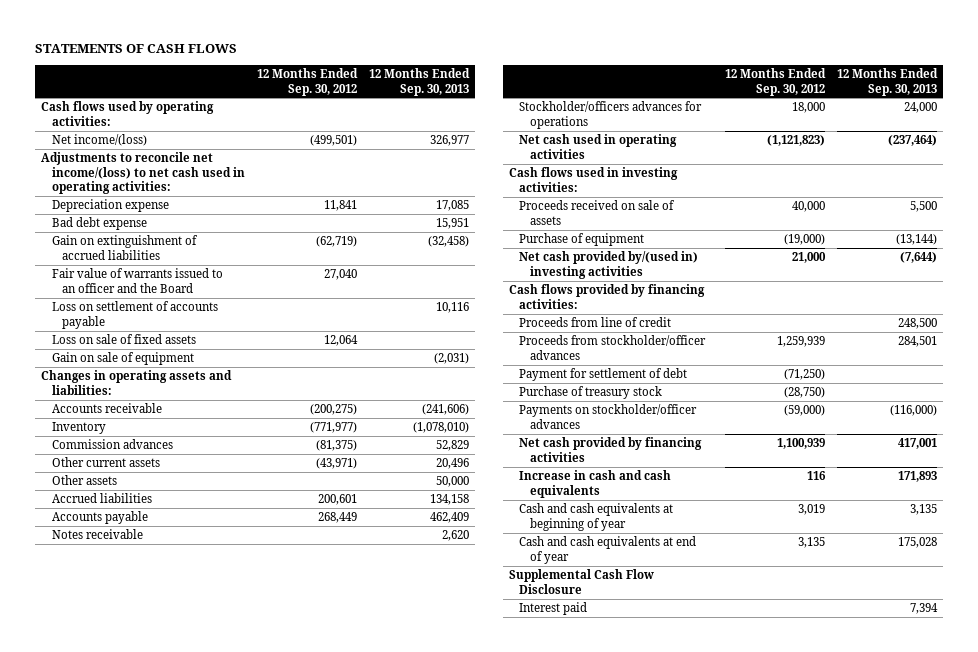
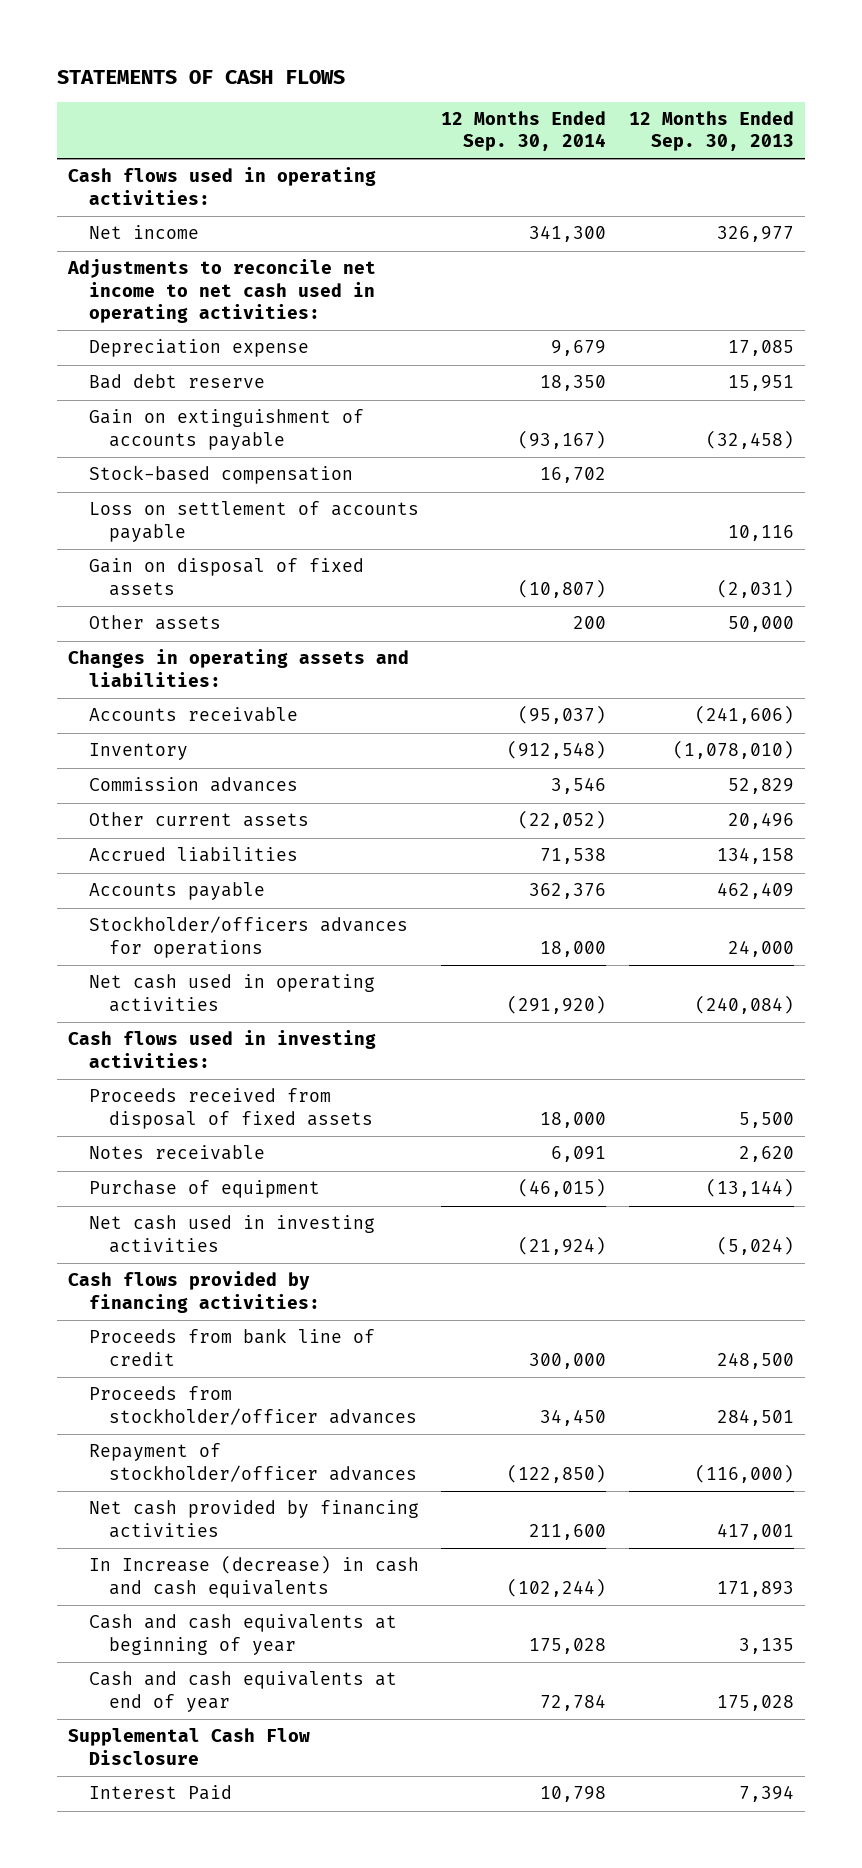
[256,67,358,96] 12 Months Ended Sep. 30, 2012 -> none
none -> [441,110,607,152] 12 Months Ended Sep. 30, 2014
[41,101,215,126] Cash flows used by operating activities: -> [68,167,377,205] Cash flows used in operating activities:
[51,134,147,147] Net income/(loss) -> [88,225,199,240] Net income
[41,152,245,195] Adjustments to reconcile net income/(loss) to net cash used in operating activities: -> [67,259,377,323] Adjustments to reconcile net income to net cash used in operating activities:
[51,217,147,231] Bad debt expense -> [88,374,265,390] Bad debt reserve
[51,235,198,260] Gain on extinguishment of accrued liabilities -> [88,409,364,450] Gain on extinguishment of accounts payable
[51,268,223,293] Fair value of warrants issued to an officer and the Board -> [88,465,353,485] Stock-based compensation
[51,334,196,345] Loss on sale of fixed assets -> none
[51,352,194,366] Gain on sale of equipment -> [88,558,364,596] Gain on disposal of fixed assets
[51,475,117,486] Other assets -> [88,615,221,631] Other assets
[887,135,937,147] (237,464) -> [694,994,794,1014] (240,084)
[519,200,676,225] Proceeds received on sale of assets -> [88,1088,373,1129] Proceeds received from disposal of fixed assets
[51,529,143,540] Notes receivable -> [88,1145,265,1161] Notes receivable
[519,251,699,279] Net cash provided by/(used in) investing activities -> [88,1215,375,1253] Net cash used in investing activities
[899,252,937,264] (7,644) -> [716,1235,794,1255] (5,024)
[519,317,672,328] Proceeds from line of credit -> [88,1328,375,1366] Proceeds from bank line of credit
[519,368,688,382] Payment for settlement of debt -> none
[519,386,663,400] Purchase of treasury stock -> none
[519,404,698,429] Payments on stockholder/officer advances -> [88,1443,417,1482] Repayment of stockholder/officer advances
[519,470,672,498] Increase in cash and cash equivalents -> [88,1555,419,1598] In Increase (decrease) in cash and cash equivalents
[519,602,588,616] Interest paid -> [88,1785,232,1801] Interest Paid

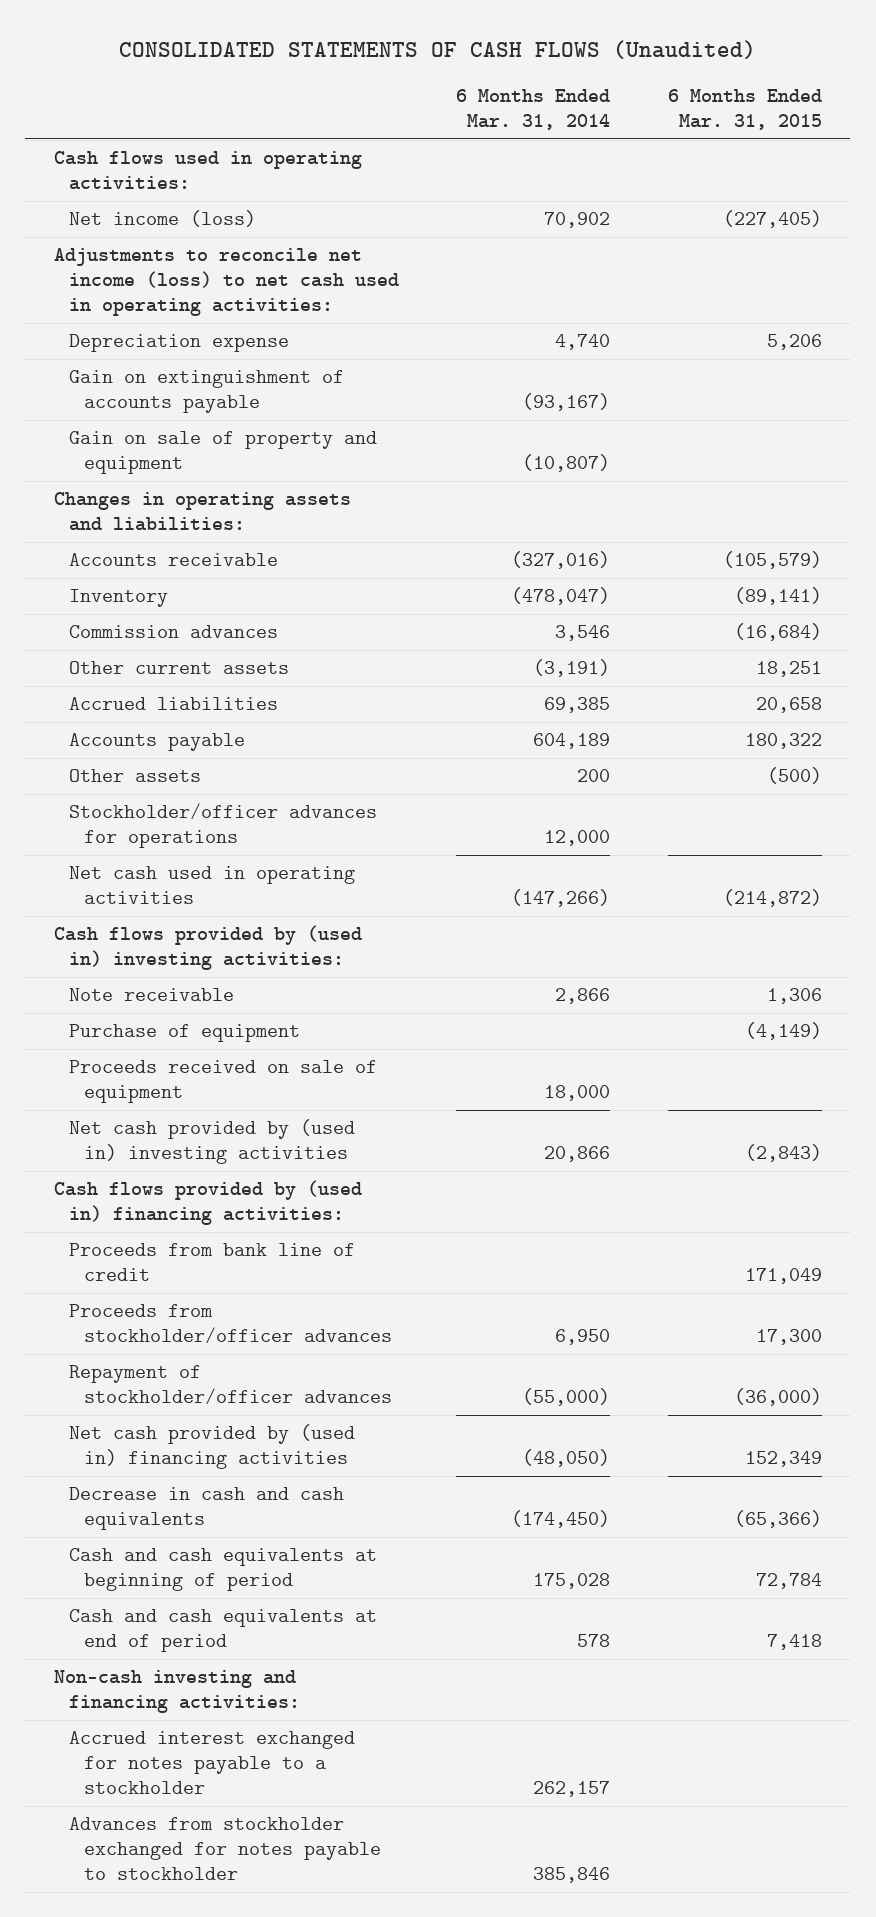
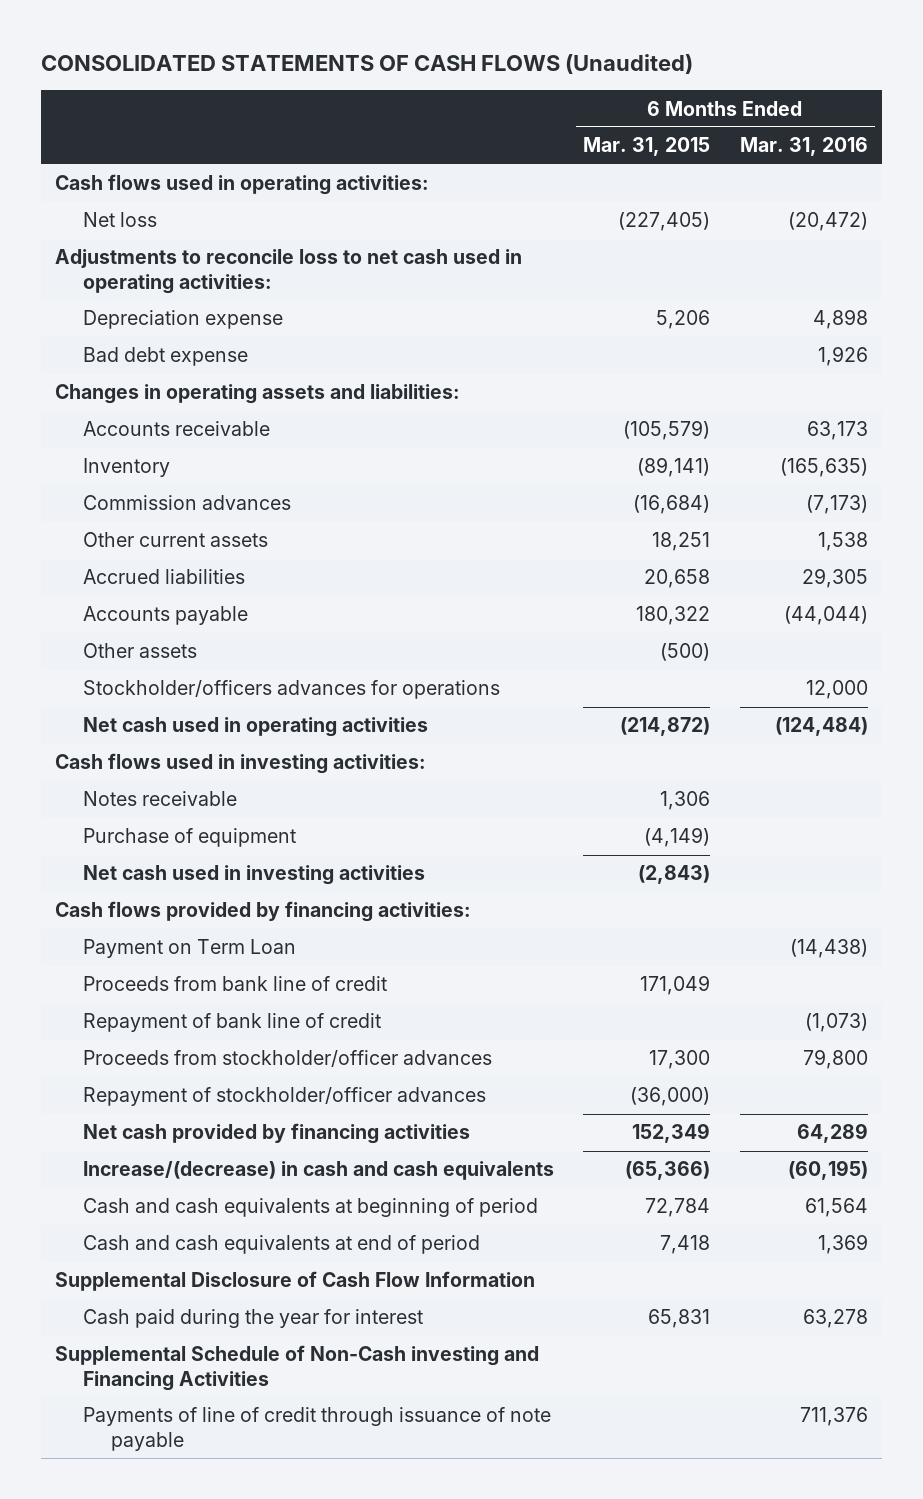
[456,88,611,130] 6 Months Ended Mar. 31, 2014 -> none
none -> [739,137,868,157] Mar. 31, 2016
[68,210,256,228] Net income (loss) -> [83,212,158,228] Net loss
[53,248,399,317] Adjustments to reconcile net income (loss) to net cash used in operating activities: -> [55,249,523,294] Adjustments to reconcile loss to net cash used in operating activities:
[68,370,344,414] Gain on extinguishment of accounts payable -> none
[68,431,377,475] Gain on sale of property and equipment -> none
none -> [83,347,249,367] Bad debt expense
[68,803,377,849] Stockholder/officer advances for operations -> [83,680,501,700] Stockholder/officers advances for operations
[53,925,362,971] Cash flows provided by (used in) investing activities: -> [55,753,427,775] Cash flows used in investing activities:
[68,988,234,1002] Note receivable -> [83,791,238,807] Notes receivable
[68,1060,377,1104] Proceeds received on sale of equipment -> none
[68,1119,355,1165] Net cash provided by (used in) investing activities -> [83,865,426,886] Net cash used in investing activities
[53,1180,362,1226] Cash flows provided by (used in) financing activities: -> [55,901,472,923] Cash flows provided by financing activities:
none -> [83,939,297,959] Payment on Term Loan
none -> [83,1013,382,1033] Repayment of bank line of credit
[68,1424,355,1470] Net cash provided by (used in) financing activities -> [83,1123,471,1145] Net cash provided by financing activities
[68,1487,344,1531] Decrease in cash and cash equivalents -> [83,1161,555,1181] Increase/(decrease) in cash and cash equivalents
[68,1731,355,1795] Accrued interest exchanged for notes payable to a stockholder -> none
[68,1817,381,1881] Advances from stockholder exchanged for notes payable to stockholder -> none
none -> [55,1271,536,1292] Supplemental Disclosure of Cash Flow Information
none -> [83,1309,424,1329] Cash paid during the year for interest
[53,1670,300,1714] Non-cash investing and financing activities: -> [55,1345,540,1391] Supplemental Schedule of Non-Cash investing and Financing Activities
none -> [83,1407,552,1451] Payments of line of credit through issuance of note payable

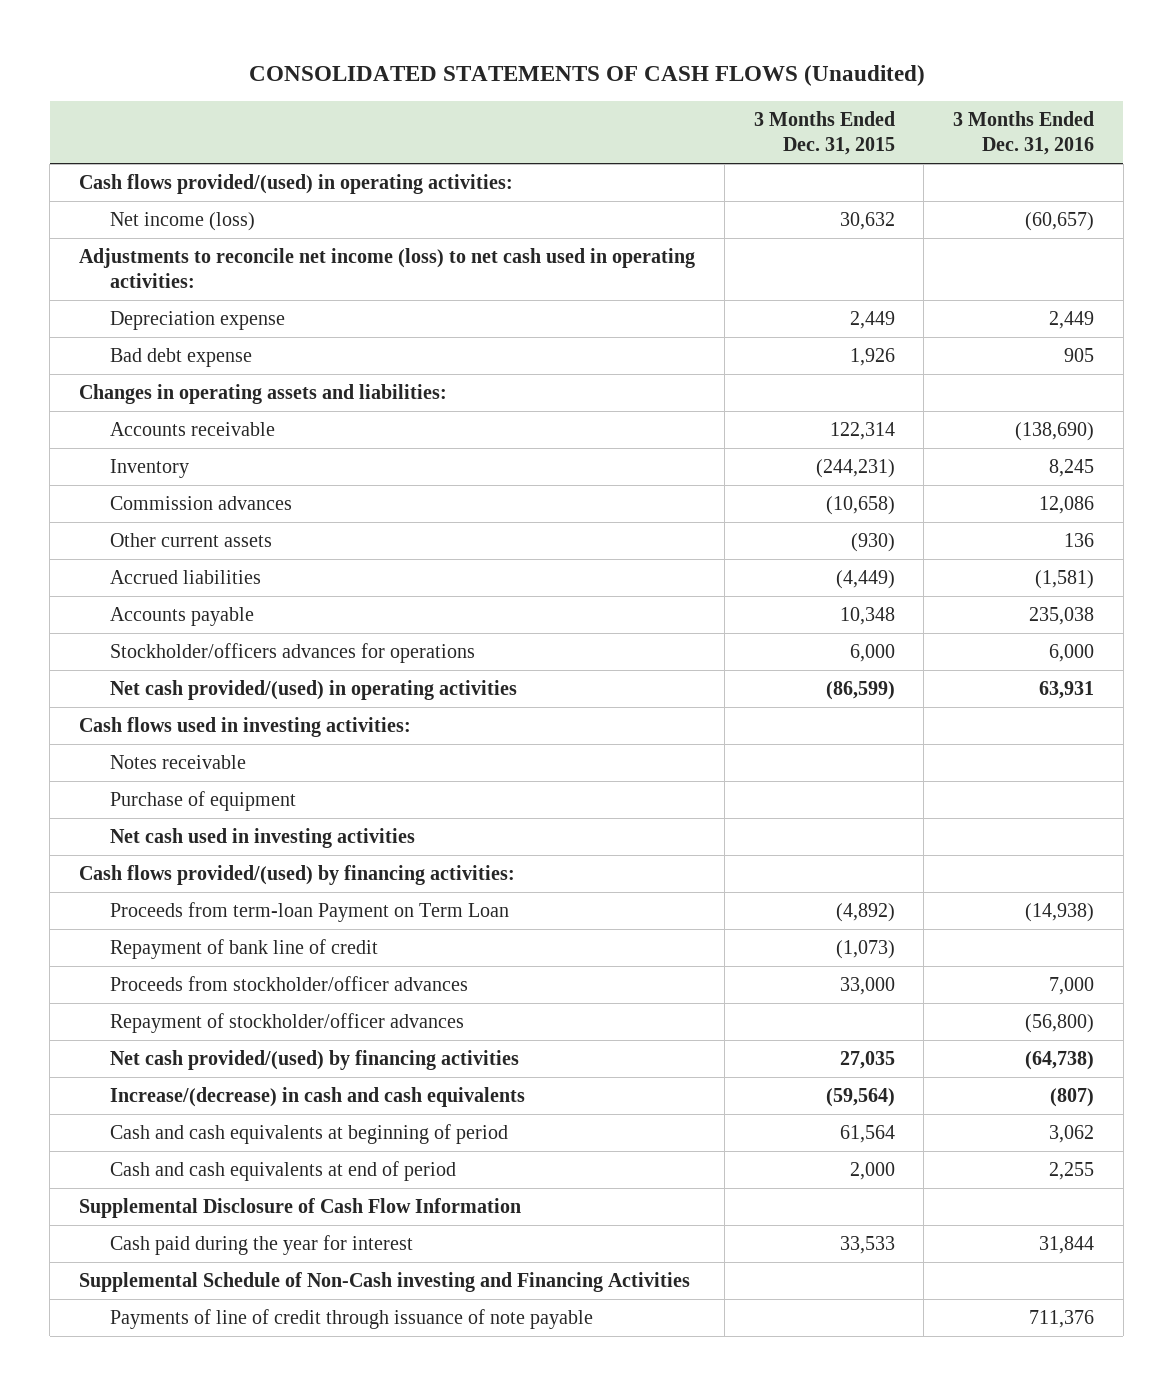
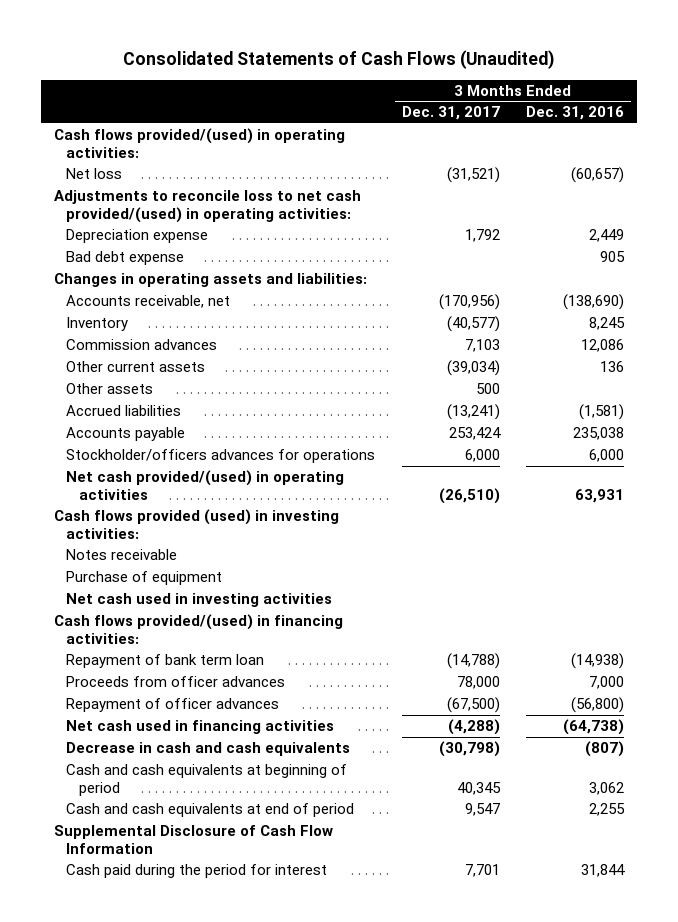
[248,65,925,87] CONSOLIDATED STATEMENTS OF CASH FLOWS (Unaudited) -> [123,49,556,69] Consolidated Statements of Cash Flows (Unaudited)
[753,111,895,156] 3 Months Ended Dec. 31, 2015 -> none
none -> [401,106,500,121] Dec. 31, 2017
[109,212,255,232] Net income (loss) -> [66,168,123,180] Net loss
[79,248,696,289] Adjustments to reconcile net income (loss) to net cash used in operating activities: -> [54,190,362,224] Adjustments to reconcile loss to net cash provided/(used) in operating activities:
[109,422,275,437] Accounts receivable -> [66,295,231,309] Accounts receivable, net
none -> [66,383,154,395] Other assets
[79,717,412,738] Cash flows used in investing activities: -> [54,509,340,540] Cash flows provided (used) in investing activities:
[109,939,378,960] Repayment of bank line of credit -> none
[79,865,516,886] Cash flows provided/(used) by financing activities: -> [54,614,344,645] Cash flows provided/(used) in financing activities:
[109,902,509,923] Proceeds from term-loan Payment on Term Loan -> [66,654,265,669] Repayment of bank term loan
[109,976,468,992] Proceeds from stockholder/officer advances -> [66,676,286,688] Proceeds from officer advances
[109,1013,464,1034] Repayment of stockholder/officer advances -> [66,698,280,713] Repayment of officer advances
[109,1050,519,1071] Net cash provided/(used) by financing activities -> [66,720,335,735] Net cash used in financing activities
[109,1087,525,1108] Increase/(decrease) in cash and cash equivalents -> [66,742,351,757] Decrease in cash and cash equivalents
[79,1272,691,1293] Supplemental Schedule of Non-Cash investing and Financing Activities -> none
[109,1309,593,1330] Payments of line of credit through issuance of note payable -> none
[109,1235,413,1256] Cash paid during the year for interest -> [66,864,328,879] Cash paid during the period for interest

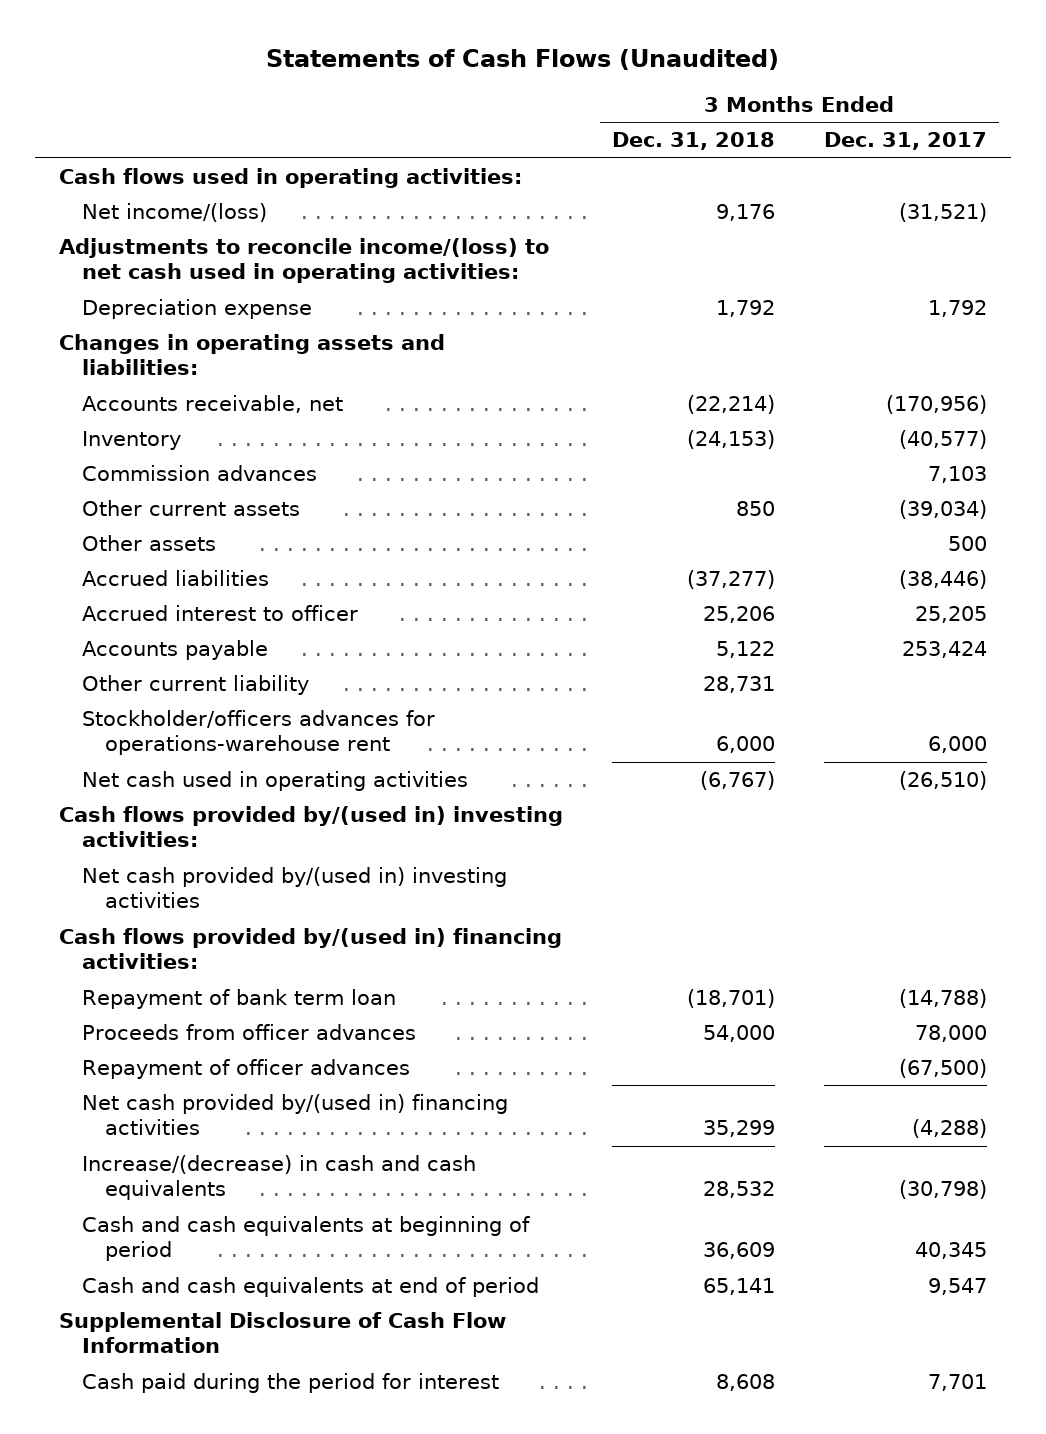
[123,49,556,69] Consolidated Statements of Cash Flows (Unaudited) -> [265,48,779,70] Statements of Cash Flows (Unaudited)
[526,106,625,121] Dec. 31, 2016 -> none
none -> [611,132,775,151] Dec. 31, 2018
[54,128,346,159] Cash flows provided/(used) in operating activities: -> [59,168,523,189] Cash flows used in operating activities:
[66,168,123,180] Net loss -> [81,203,267,223] Net income/(loss)
[54,190,362,224] Adjustments to reconcile loss to net cash provided/(used) in operating activities: -> [59,238,550,284] Adjustments to reconcile income/(loss) to net cash used in operating activities:
[66,251,185,266] Bad debt expense -> none
[446,404,500,421] (13,241) -> [898,570,987,590] (38,446)
none -> [81,605,358,622] Accrued interest to officer
[66,549,178,561] Notes receivable -> none
[66,571,223,586] Purchase of equipment -> none
none -> [81,675,309,696] Other current liability
[66,449,376,464] Stockholder/officers advances for operations -> [81,710,435,756] Stockholder/officers advances for operations-warehouse rent
[66,470,345,501] Net cash provided/(used) in operating activities -> [81,771,468,792] Net cash used in operating activities
[54,509,340,540] Cash flows provided (used) in investing activities: -> [59,806,564,848] Cash flows provided by/(used in) investing activities:
[66,593,333,608] Net cash used in investing activities -> [81,867,507,909] Net cash provided by/(used in) investing activities
[54,614,344,645] Cash flows provided/(used) in financing activities: -> [59,928,563,970] Cash flows provided by/(used in) financing activities:
[66,720,335,735] Net cash used in financing activities -> [81,1094,508,1136] Net cash provided by/(used in) financing activities
[66,742,351,757] Decrease in cash and cash equivalents -> [81,1155,476,1201] Increase/(decrease) in cash and cash equivalents

